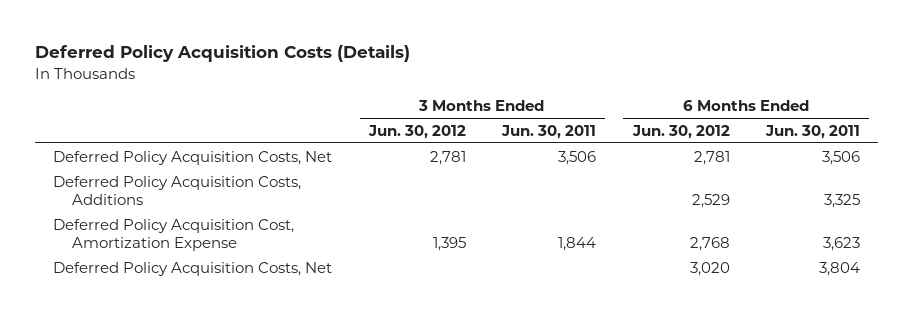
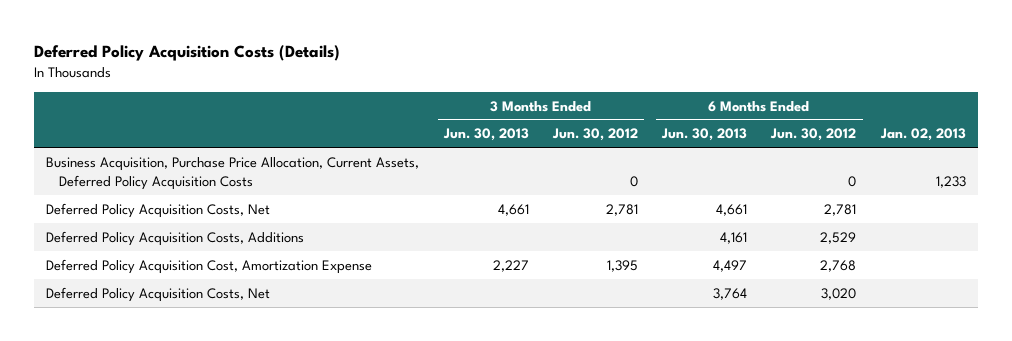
[501,124,597,139] Jun. 30, 2011 -> none
[764,124,860,139] Jun. 30, 2011 -> none
none -> [442,128,529,142] Jun. 30, 2013
none -> [661,128,748,142] Jun. 30, 2013
none -> [879,128,966,142] Jan. 02, 2013
none -> [46,156,420,190] Business Acquisition, Purchase Price Allocation, Current Assets, Deferred Policy Acquisition Costs

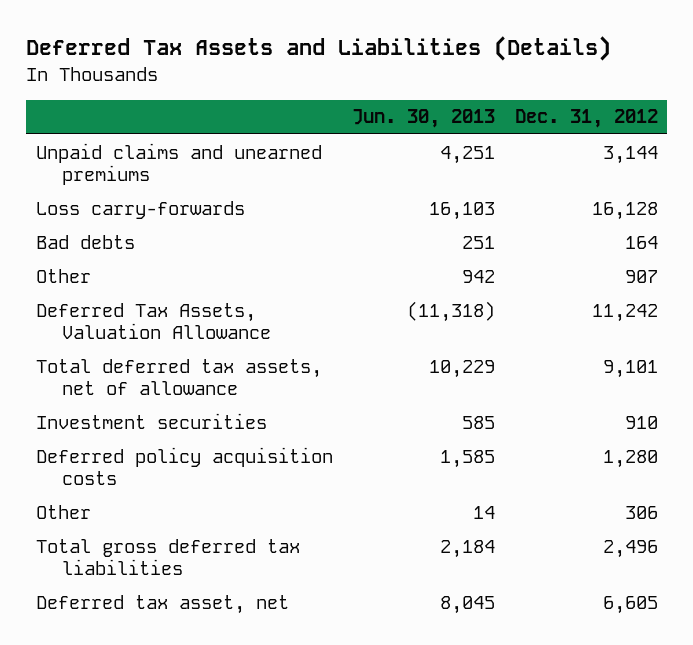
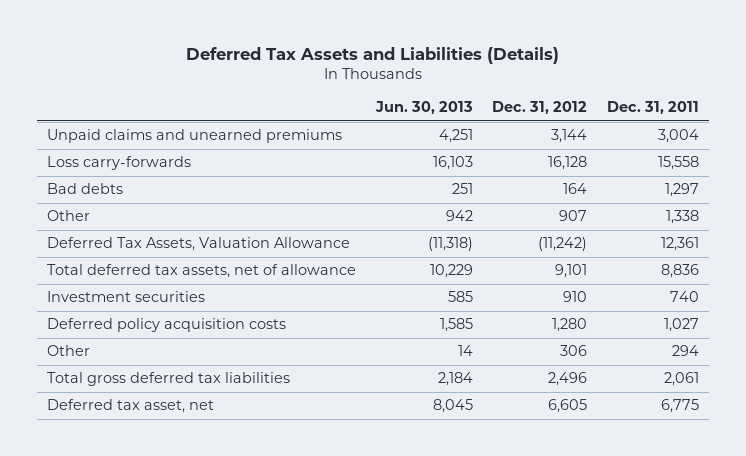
none -> [606,101,699,115] Dec. 31, 2011
[591,303,658,322] 11,242 -> [538,237,588,252] (11,242)

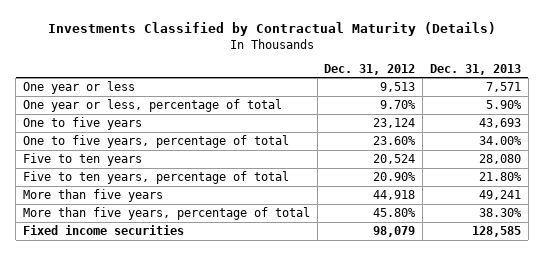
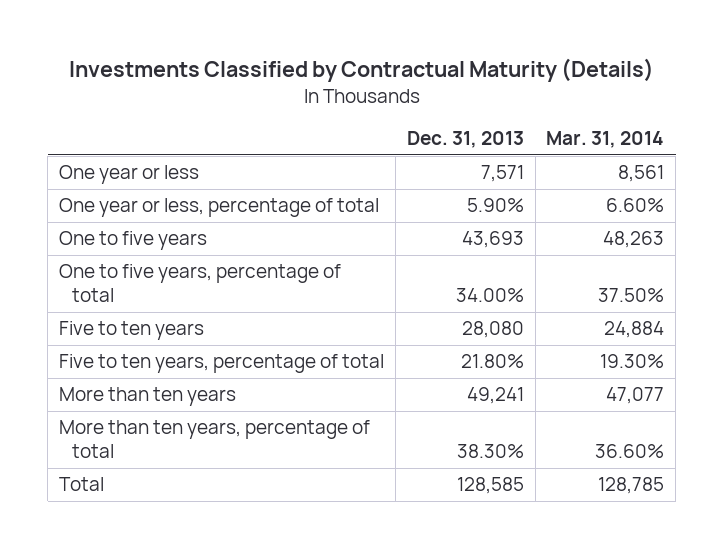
[324,63,416,75] Dec. 31, 2012 -> none
none -> [546,130,665,148] Mar. 31, 2014
[22,188,163,202] More than five years -> [59,387,237,407] More than ten years
[22,206,310,220] More than five years, percentage of total -> [59,420,371,459] More than ten years, percentage of total
[22,224,184,235] Fixed income securities -> [59,477,105,492] Total

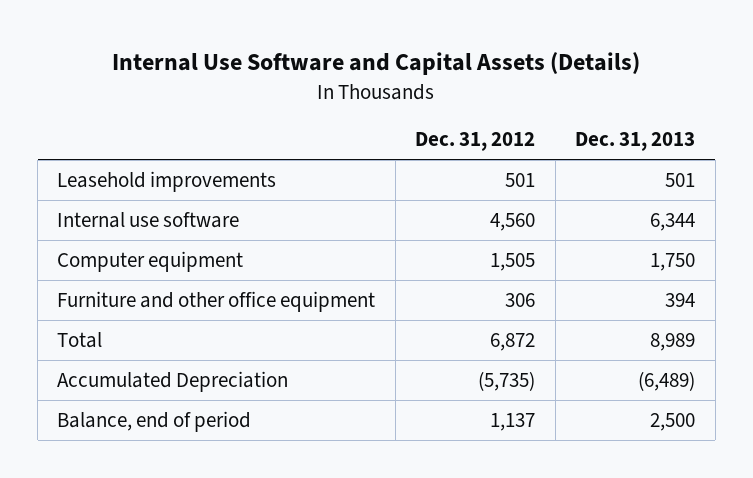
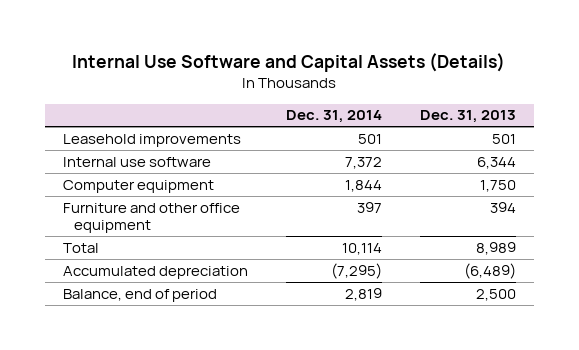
[415,132,536,152] Dec. 31, 2012 -> none
none -> [285,110,382,124] Dec. 31, 2014
[57,370,289,392] Accumulated Depreciation -> [63,265,249,279] Accumulated depreciation

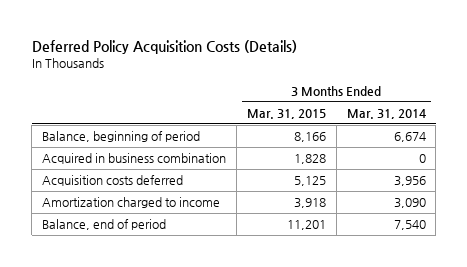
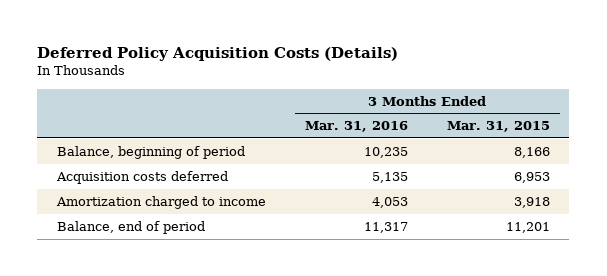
[346,108,426,119] Mar. 31, 2014 -> none
none -> [304,121,408,133] Mar. 31, 2016
[41,153,226,165] Acquired in business combination -> none
[293,176,326,187] 5,125 -> [513,172,550,184] 6,953

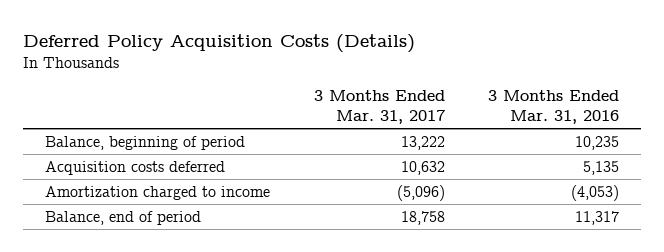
[446,121,550,133] Mar. 31, 2015 -> none
none -> [313,90,445,125] 3 Months Ended Mar. 31, 2017
[371,197,408,209] 4,053 -> [571,184,620,201] (4,053)

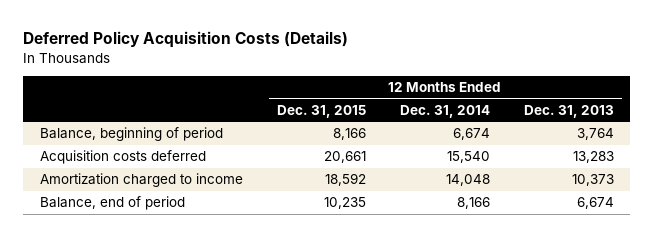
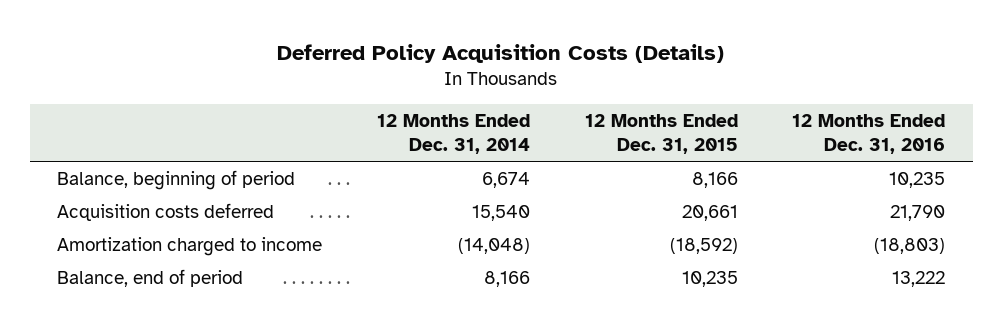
[523,105,614,119] Dec. 31, 2013 -> none
none -> [792,114,946,155] 12 Months Ended Dec. 31, 2016
[325,173,367,187] 18,592 -> [669,238,738,255] (18,592)
[445,174,490,187] 14,048 -> [458,238,531,255] (14,048)

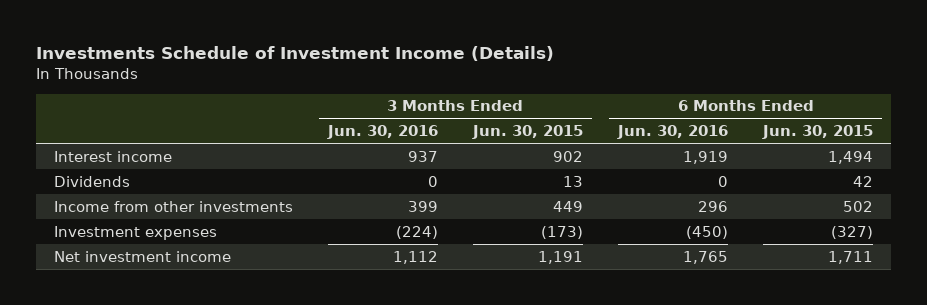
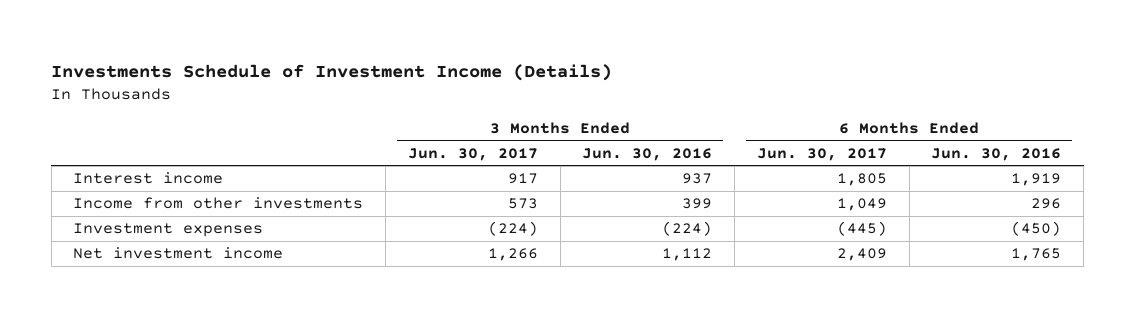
[471,125,583,140] Jun. 30, 2015 -> none
[762,125,874,140] Jun. 30, 2015 -> none
none -> [407,147,538,161] Jun. 30, 2017
none -> [756,147,887,161] Jun. 30, 2017
[53,175,130,187] Dividends -> none

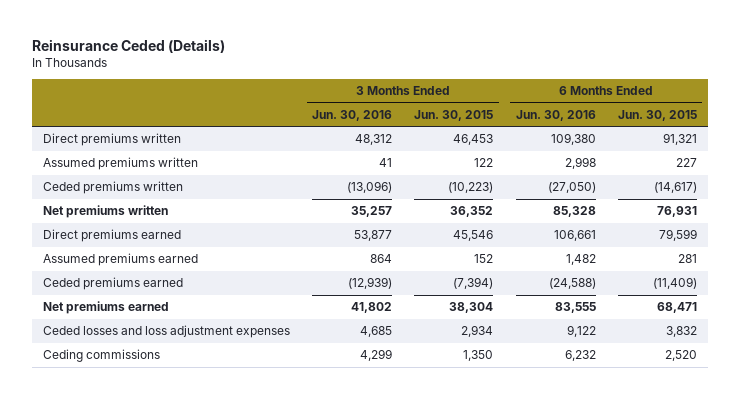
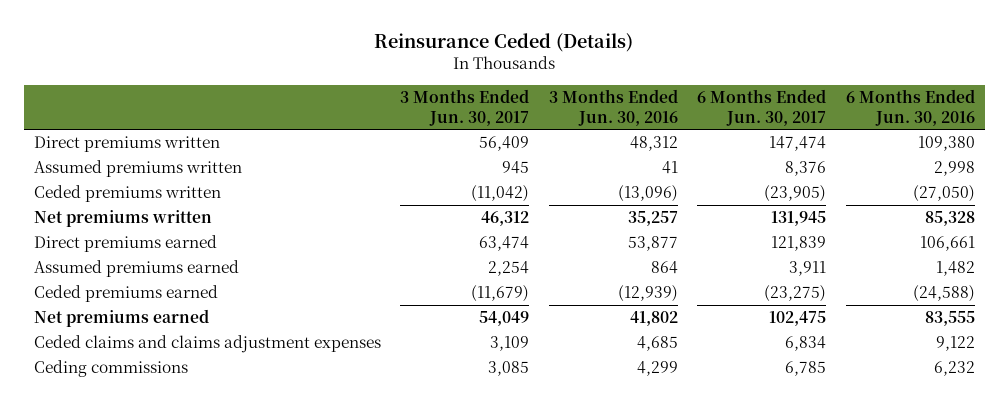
[414,110,494,122] Jun. 30, 2015 -> none
[617,110,697,122] Jun. 30, 2015 -> none
none -> [400,89,530,126] 3 Months Ended Jun. 30, 2017
none -> [697,89,827,126] 6 Months Ended Jun. 30, 2017
[42,325,290,339] Ceded losses and loss adjustment expenses -> [33,335,381,354] Ceded claims and claims adjustment expenses

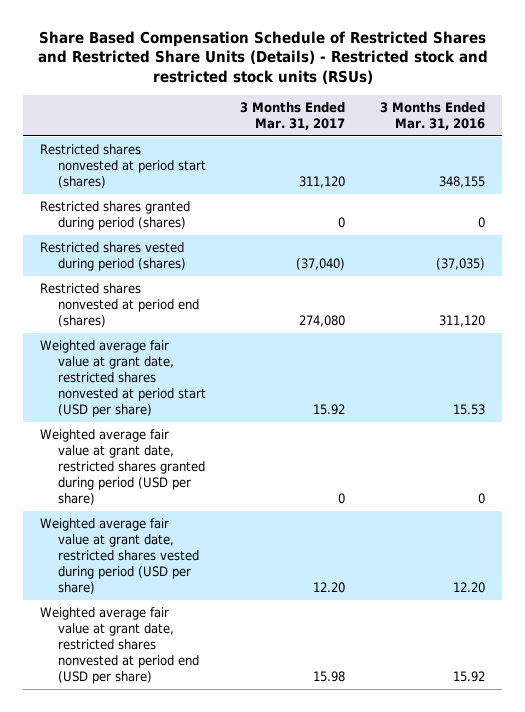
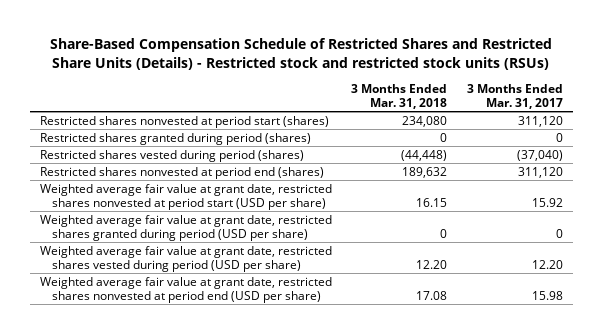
[37,30,488,84] Share Based Compensation Schedule of Restricted Shares and Restricted Share Units (Details) - Restricted stock and restricted stock units (RSUs) -> [50,37,553,70] Share-Based Compensation Schedule of Restricted Shares and Restricted Share Units (Details) - Restricted stock and restricted stock units (RSUs)
[379,101,485,130] 3 Months Ended Mar. 31, 2016 -> none
none -> [351,83,448,109] 3 Months Ended Mar. 31, 2018
[299,315,346,328] 274,080 -> [517,166,563,178] 311,120

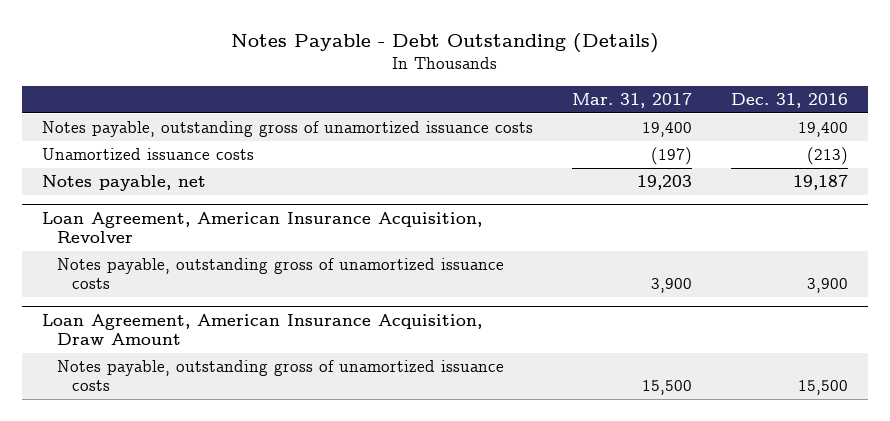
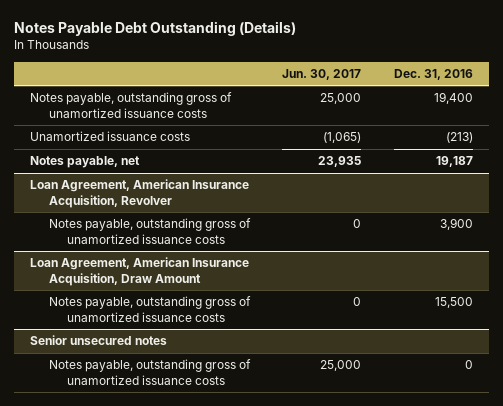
[231,33,660,54] Notes Payable - Debt Outstanding (Details) -> [13,20,296,36] Notes Payable Debt Outstanding (Details)
[572,92,693,108] Mar. 31, 2017 -> none
none -> [282,68,362,80] Jun. 30, 2017
none -> [30,335,168,346] Senior unsecured notes
none -> [48,359,251,385] Notes payable, outstanding gross of unamortized issuance costs

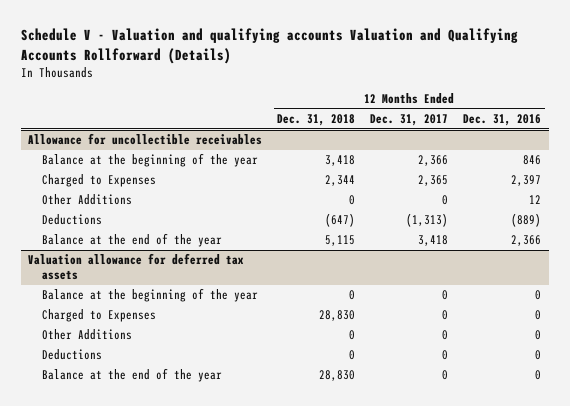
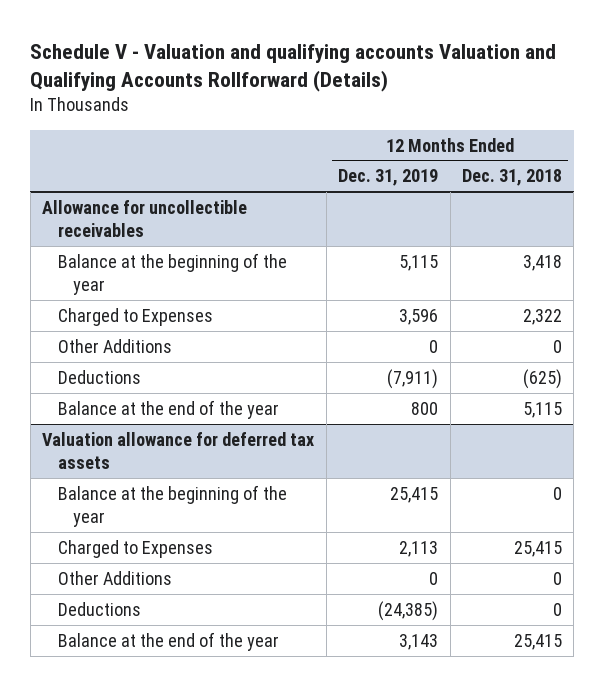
[370,114,449,127] Dec. 31, 2017 -> none
[463,114,542,127] Dec. 31, 2016 -> none
none -> [338,169,439,187] Dec. 31, 2019
[325,175,356,187] 2,344 -> [522,308,562,325] 2,322
[325,213,356,228] (647) -> [522,368,562,389] (625)
[319,310,356,322] 28,830 -> [513,540,562,557] 25,415
[319,370,356,382] 28,830 -> [513,633,562,650] 25,415

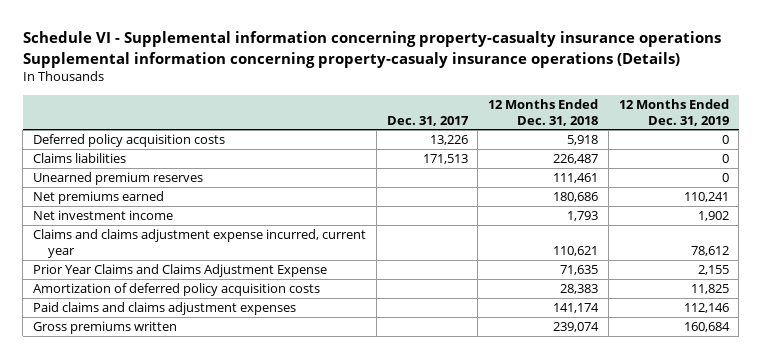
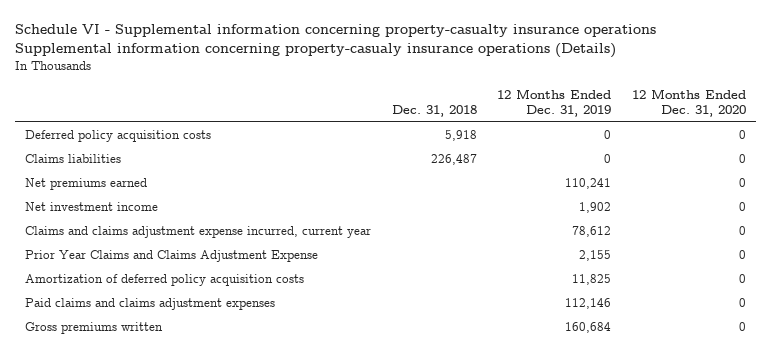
[386,115,469,126] Dec. 31, 2017 -> none
[488,98,599,126] 12 Months Ended Dec. 31, 2018 -> none
none -> [391,104,477,117] Dec. 31, 2018
none -> [631,88,746,117] 12 Months Ended Dec. 31, 2020
[33,172,204,186] Unearned premium reserves -> none

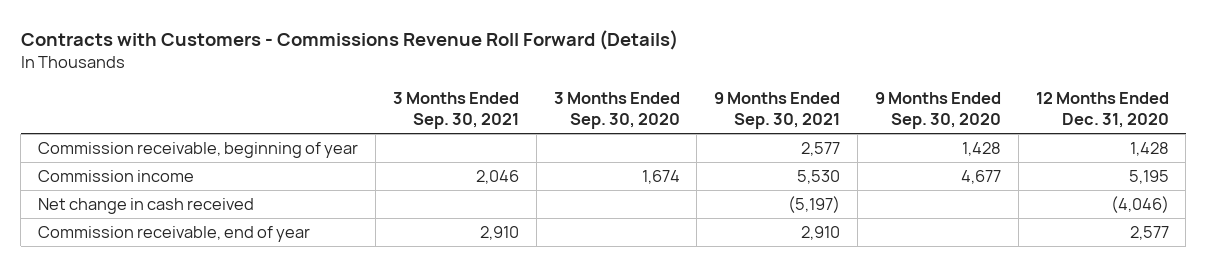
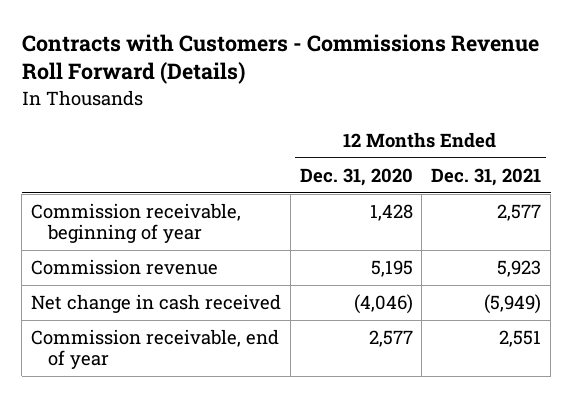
[392,92,519,130] 3 Months Ended Sep. 30, 2021 -> none
[553,92,680,130] 3 Months Ended Sep. 30, 2020 -> none
[714,92,841,130] 9 Months Ended Sep. 30, 2021 -> none
[874,92,1001,130] 9 Months Ended Sep. 30, 2020 -> none
none -> [431,167,542,186] Dec. 31, 2021
[38,169,195,182] Commission income -> [31,259,219,276] Commission revenue

